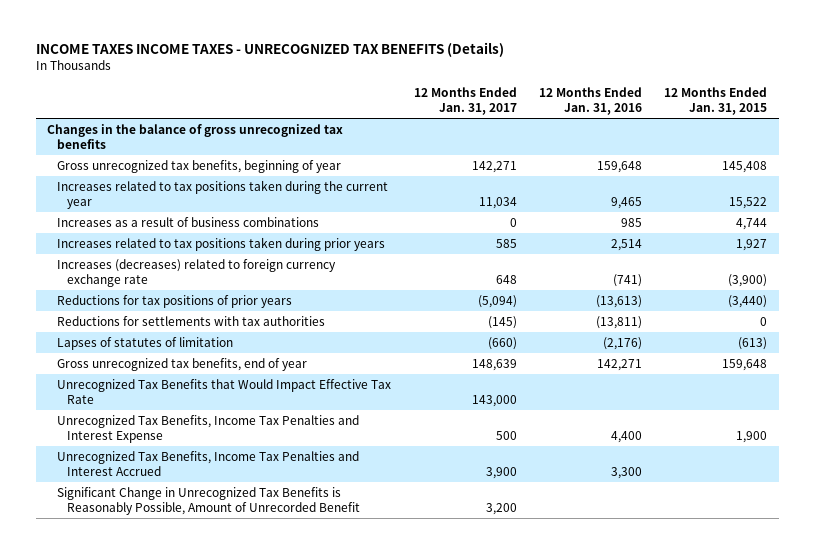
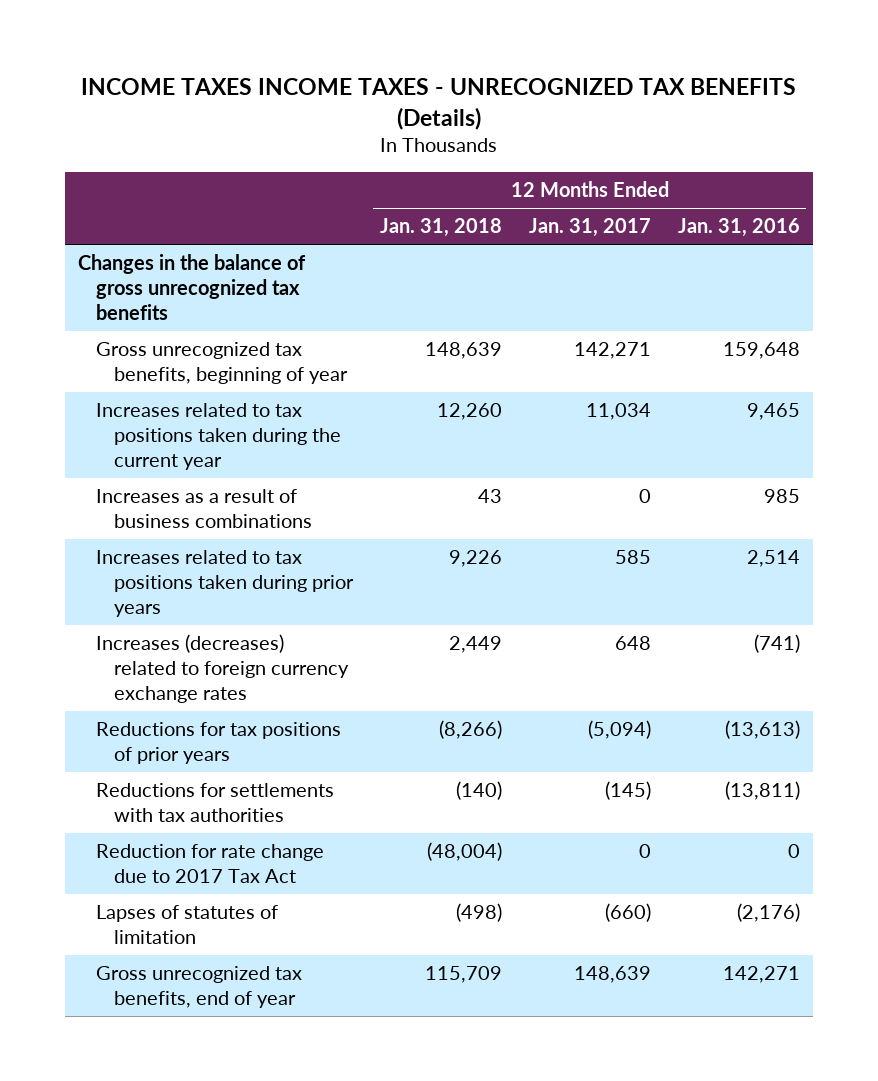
[664,87,768,116] 12 Months Ended Jan. 31, 2015 -> none
none -> [380,218,503,238] Jan. 31, 2018
[57,258,337,287] Increases (decreases) related to foreign currency exchange rate -> [96,634,350,703] Increases (decreases) related to foreign currency exchange rates
none -> [96,844,325,883] Reduction for rate change due to 2017 Tax Act
[57,378,392,404] Unrecognized Tax Benefits that Would Impact Effective Tax Rate -> none
[57,414,360,443] Unrecognized Tax Benefits, Income Tax Penalties and Interest Expense -> none
[57,450,360,476] Unrecognized Tax Benefits, Income Tax Penalties and Interest Accrued -> none
[57,486,361,515] Significant Change in Unrecognized Tax Benefits is Reasonably Possible, Amount of Unrecorded Benefit -> none

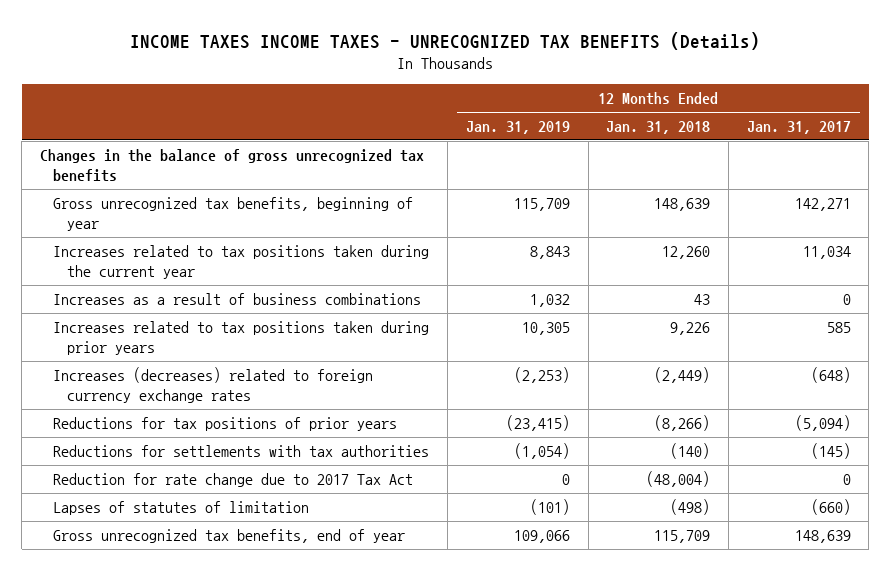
[677,218,800,238] Jan. 31, 2016 -> none
none -> [465,121,570,135] Jan. 31, 2019
[449,636,503,654] 2,449 -> [654,367,711,384] (2,449)
[614,636,651,651] 648 -> [810,367,851,384] (648)

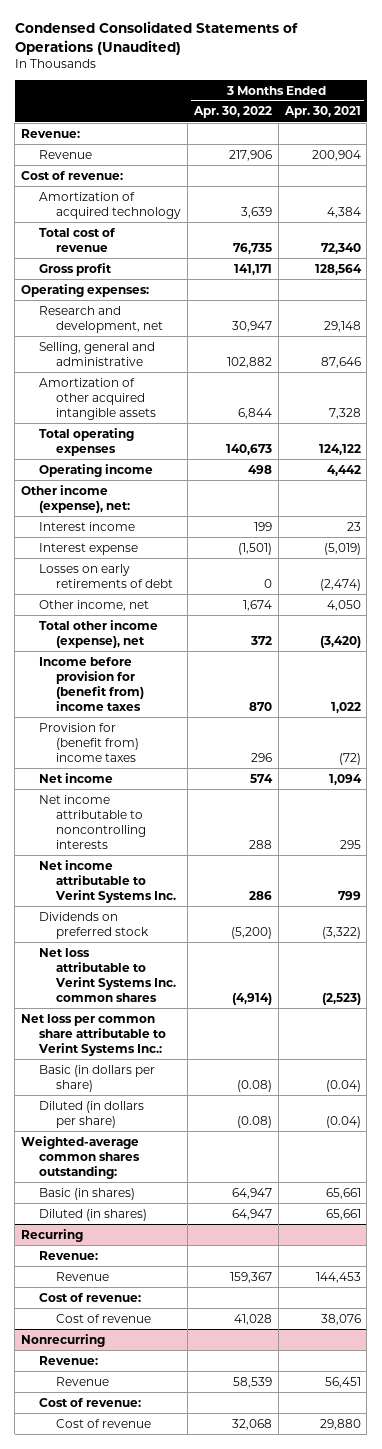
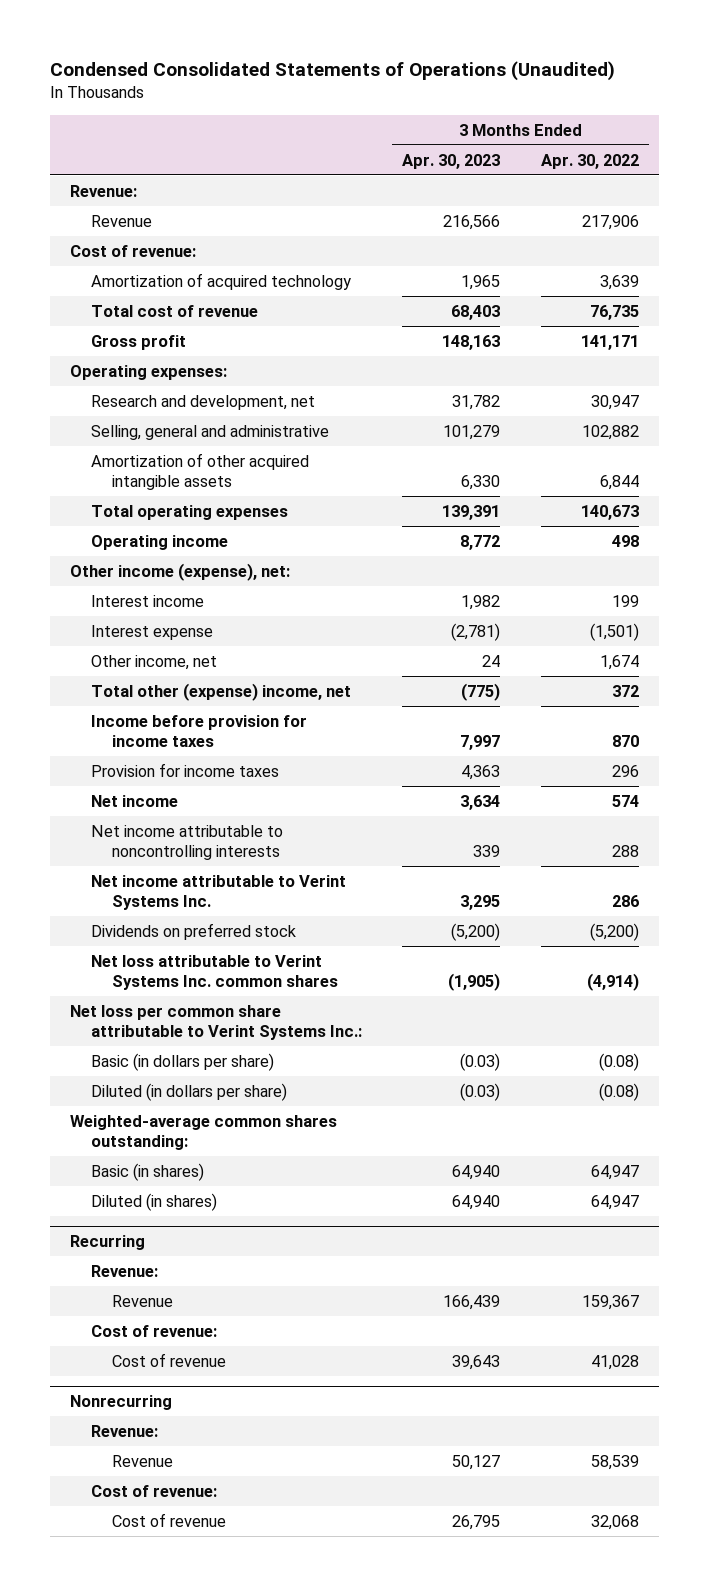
[283,106,361,119] Apr. 30, 2021 -> none
none -> [402,153,501,169] Apr. 30, 2023
[38,563,173,588] Losses on early retirements of debt -> none
[38,619,158,648] Total other income (expense), net -> [91,682,352,701] Total other (expense) income, net
[38,656,144,711] Income before provision for (benefit from) income taxes -> [91,714,308,748] Income before provision for income taxes
[38,722,139,762] Provision for (benefit from) income taxes -> [91,762,280,777] Provision for income taxes

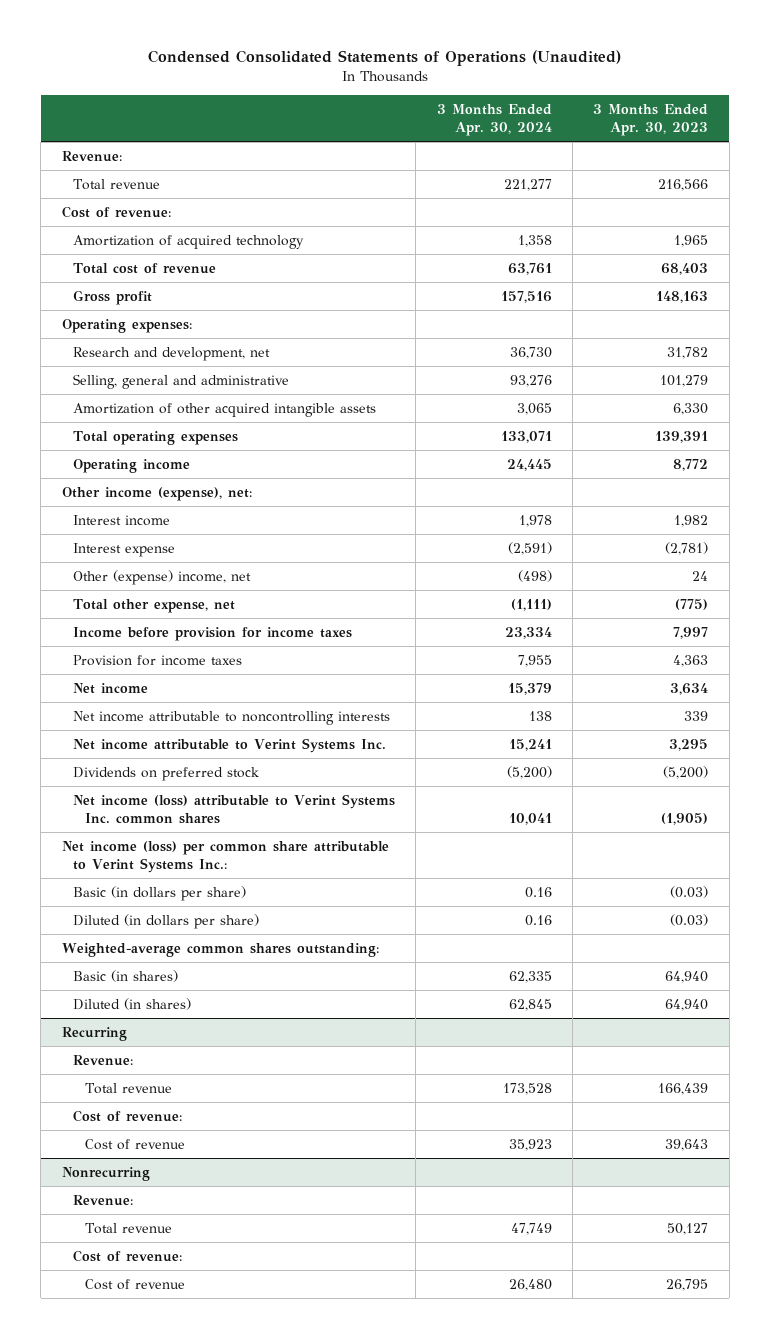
[540,153,639,169] Apr. 30, 2022 -> none
none -> [436,103,552,136] 3 Months Ended Apr. 30, 2024
[91,214,153,227] Revenue -> [73,179,161,191] Total revenue
[91,654,218,670] Other income, net -> [73,570,252,586] Other (expense) income, net
[91,682,352,701] Total other (expense) income, net -> [73,599,236,614] Total other expense, net
[91,954,339,991] Net loss attributable to Verint Systems Inc. common shares -> [73,794,396,824] Net income (loss) attributable to Verint Systems Inc. common shares
[70,1004,363,1041] Net loss per common share attributable to Verint Systems Inc.: -> [61,841,389,873] Net income (loss) per common share attributable to Verint Systems Inc.:
[112,1294,174,1307] Revenue -> [84,1083,172,1095] Total revenue
[112,1454,174,1467] Revenue -> [84,1223,172,1235] Total revenue

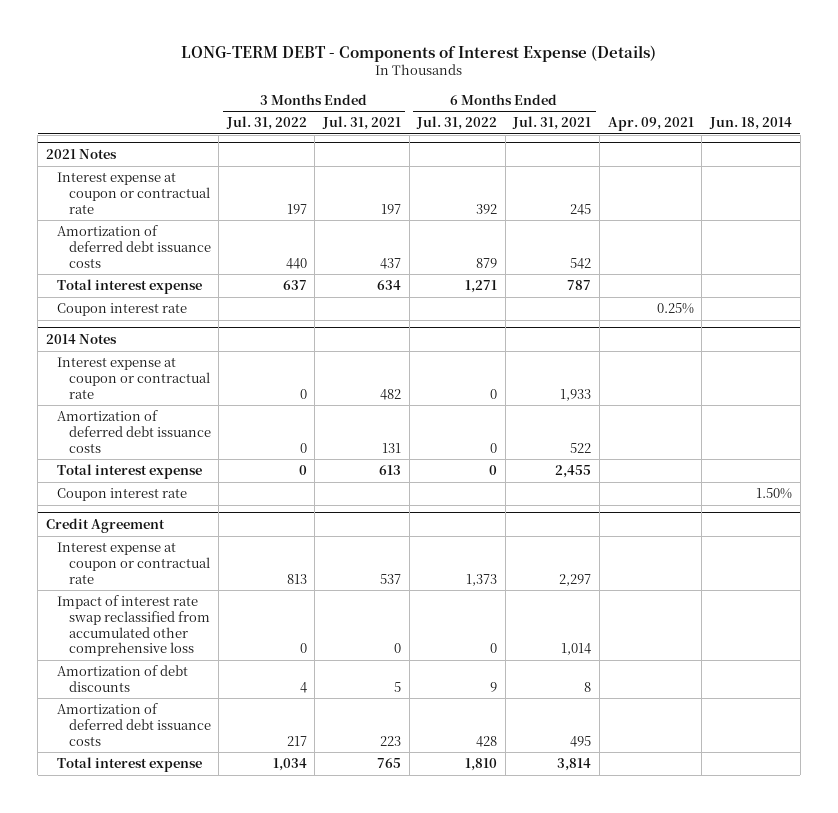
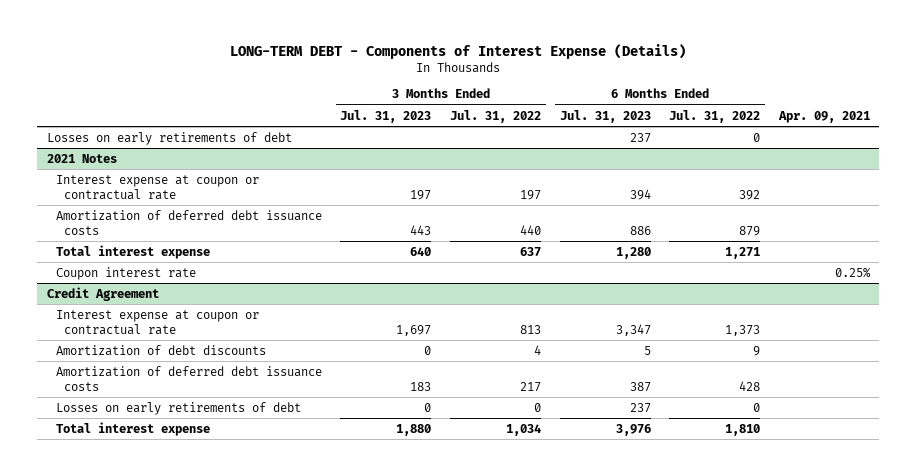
[322,116,402,131] Jul. 31, 2021 -> none
[512,116,592,131] Jul. 31, 2021 -> none
[708,117,792,131] Jun. 18, 2014 -> none
none -> [340,109,432,123] Jul. 31, 2023
none -> [559,109,651,123] Jul. 31, 2023
none -> [46,131,292,145] Losses on early retirements of debt
[45,333,117,344] 2014 Notes -> none
[57,357,210,399] Interest expense at coupon or contractual rate -> none
[57,410,211,453] Amortization of deferred debt issuance costs -> none
[57,464,203,480] Total interest expense -> none
[57,488,188,502] Coupon interest rate -> none
[57,595,210,657] Impact of interest rate swap reclassified from accumulated other comprehensive loss -> none
none -> [55,401,301,415] Losses on early retirements of debt

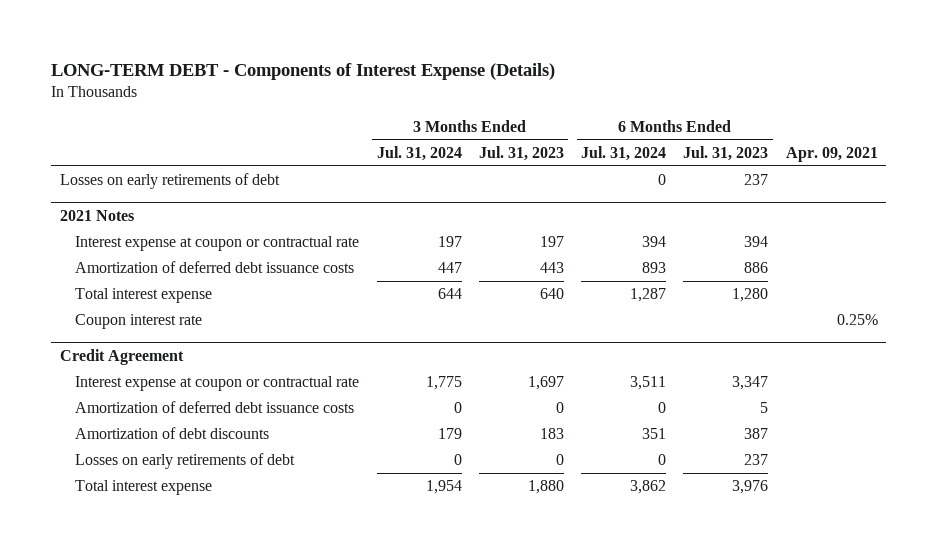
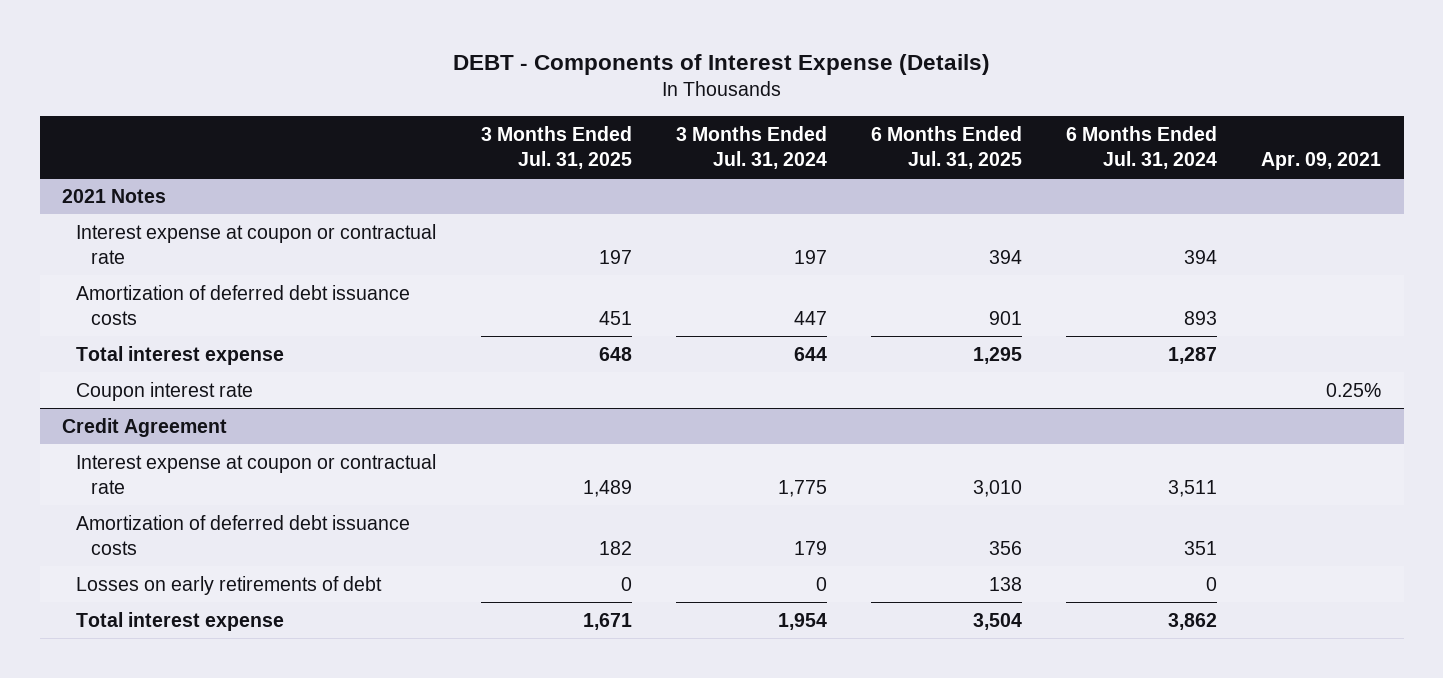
[51,62,556,80] LONG-TERM DEBT - Components of Interest Expense (Details) -> [452,54,990,76] DEBT - Components of Interest Expense (Details)
[478,145,564,161] Jul. 31, 2023 -> none
[683,145,769,161] Jul. 31, 2023 -> none
none -> [480,125,632,169] 3 Months Ended Jul. 31, 2025
none -> [871,125,1023,169] 6 Months Ended Jul. 31, 2025
[59,173,280,190] Losses on early retirements of debt -> none
[75,427,270,440] Amortization of debt discounts -> none
[453,402,462,414] 0 -> [793,540,827,555] 179
[658,402,667,414] 0 -> [1184,540,1218,555] 351

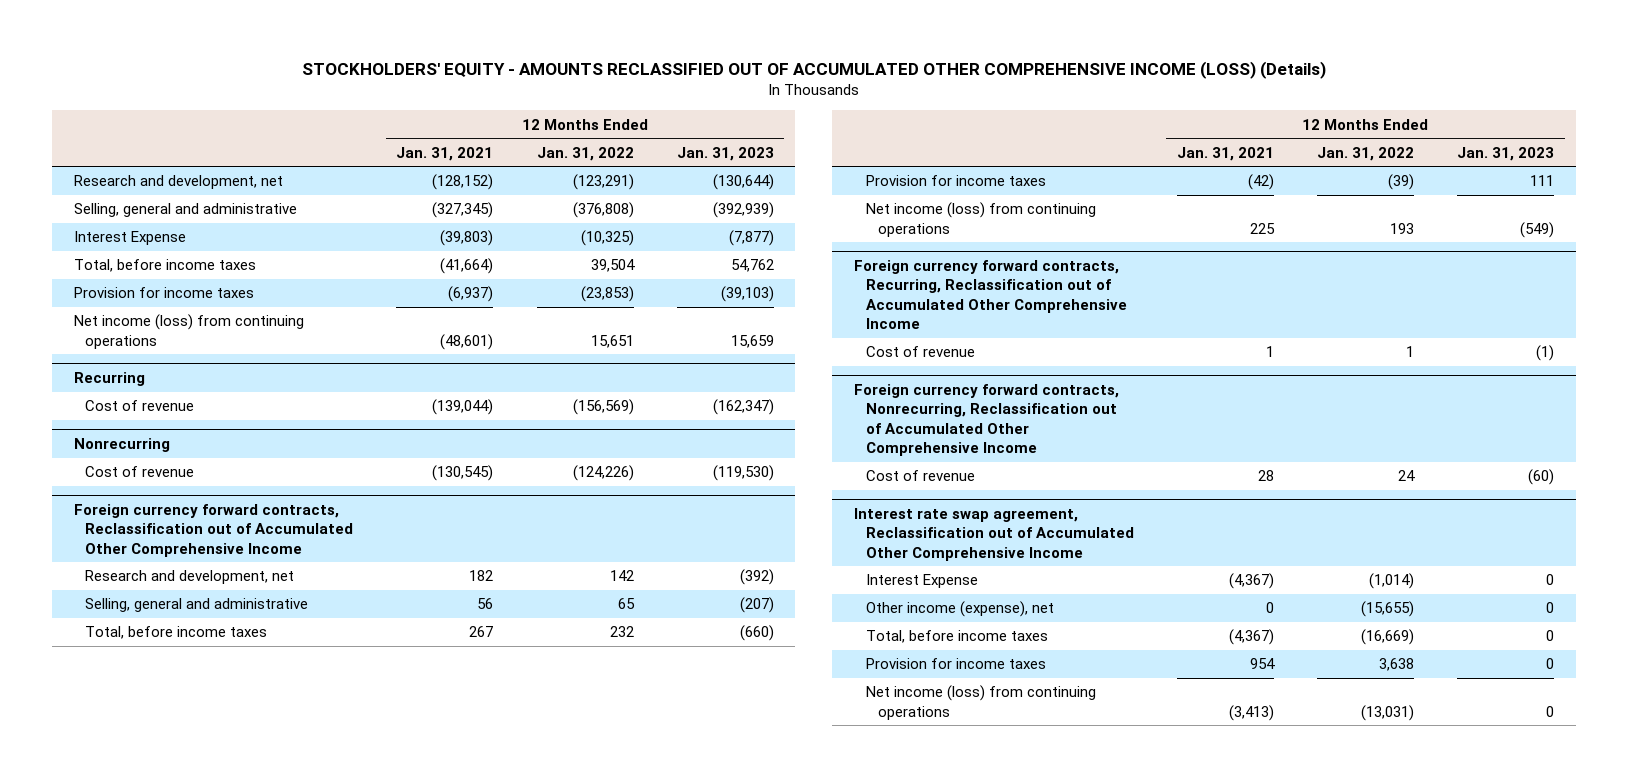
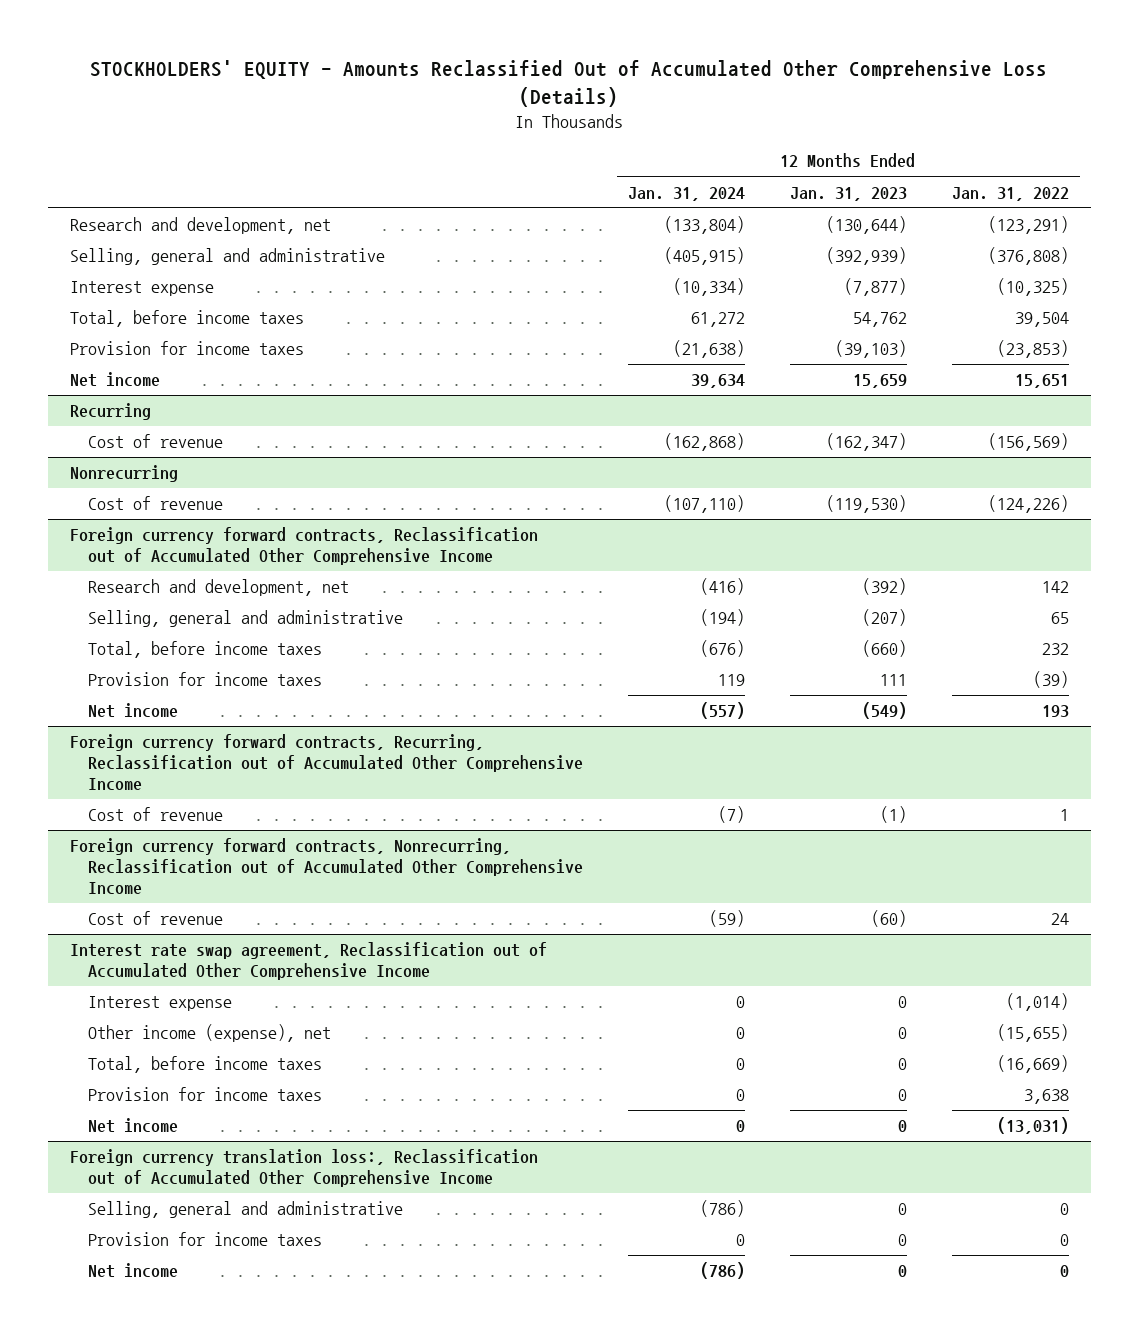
[301,61,1326,80] STOCKHOLDERS' EQUITY - AMOUNTS RECLASSIFIED OUT OF ACCUMULATED OTHER COMPREHENSIVE INCOME (LOSS) (Details) -> [90,60,1048,107] STOCKHOLDERS' EQUITY - Amounts Reclassified Out of Accumulated Other Comprehensive Loss (Details)
[396,146,494,161] Jan. 31, 2021 -> none
none -> [627,186,745,201] Jan. 31, 2024
[73,231,186,246] Interest Expense -> [70,281,215,297] Interest expense
[73,314,304,349] Net income (loss) from continuing operations -> [70,372,161,388] Net income
[865,202,1096,237] Net income (loss) from continuing operations -> [87,703,178,719] Net income
[865,574,978,589] Interest Expense -> [87,996,232,1012] Interest expense
[865,685,1096,720] Net income (loss) from continuing operations -> [87,1118,178,1134] Net income
none -> [70,1149,539,1188] Foreign currency translation loss:, Reclassification out of Accumulated Other Comprehensive Income
none -> [87,1201,403,1219] Selling, general and administrative
none -> [87,1232,322,1247] Provision for income taxes
none -> [87,1263,178,1279] Net income

